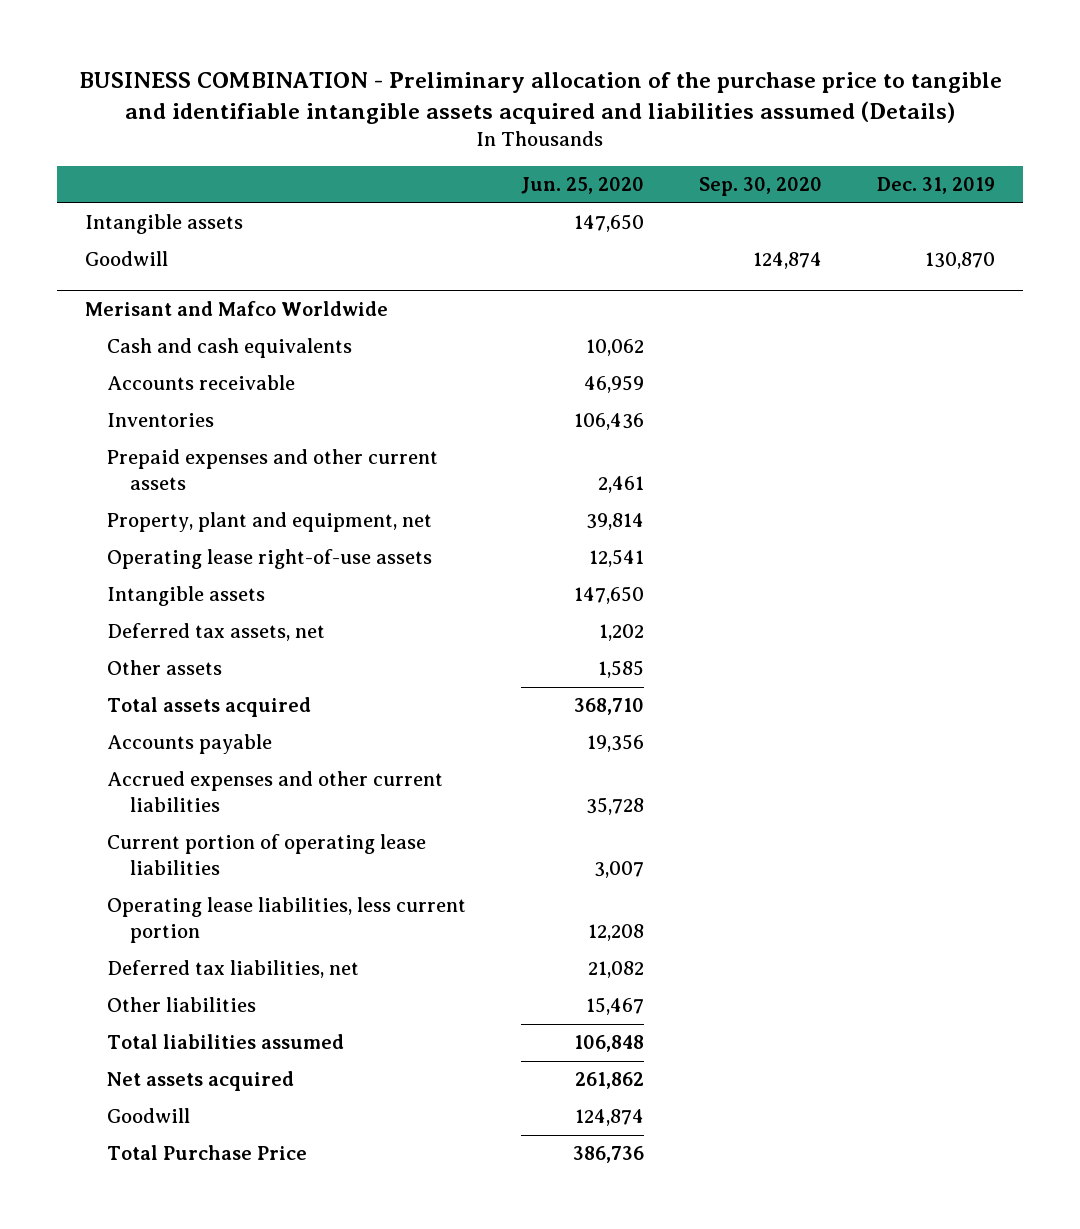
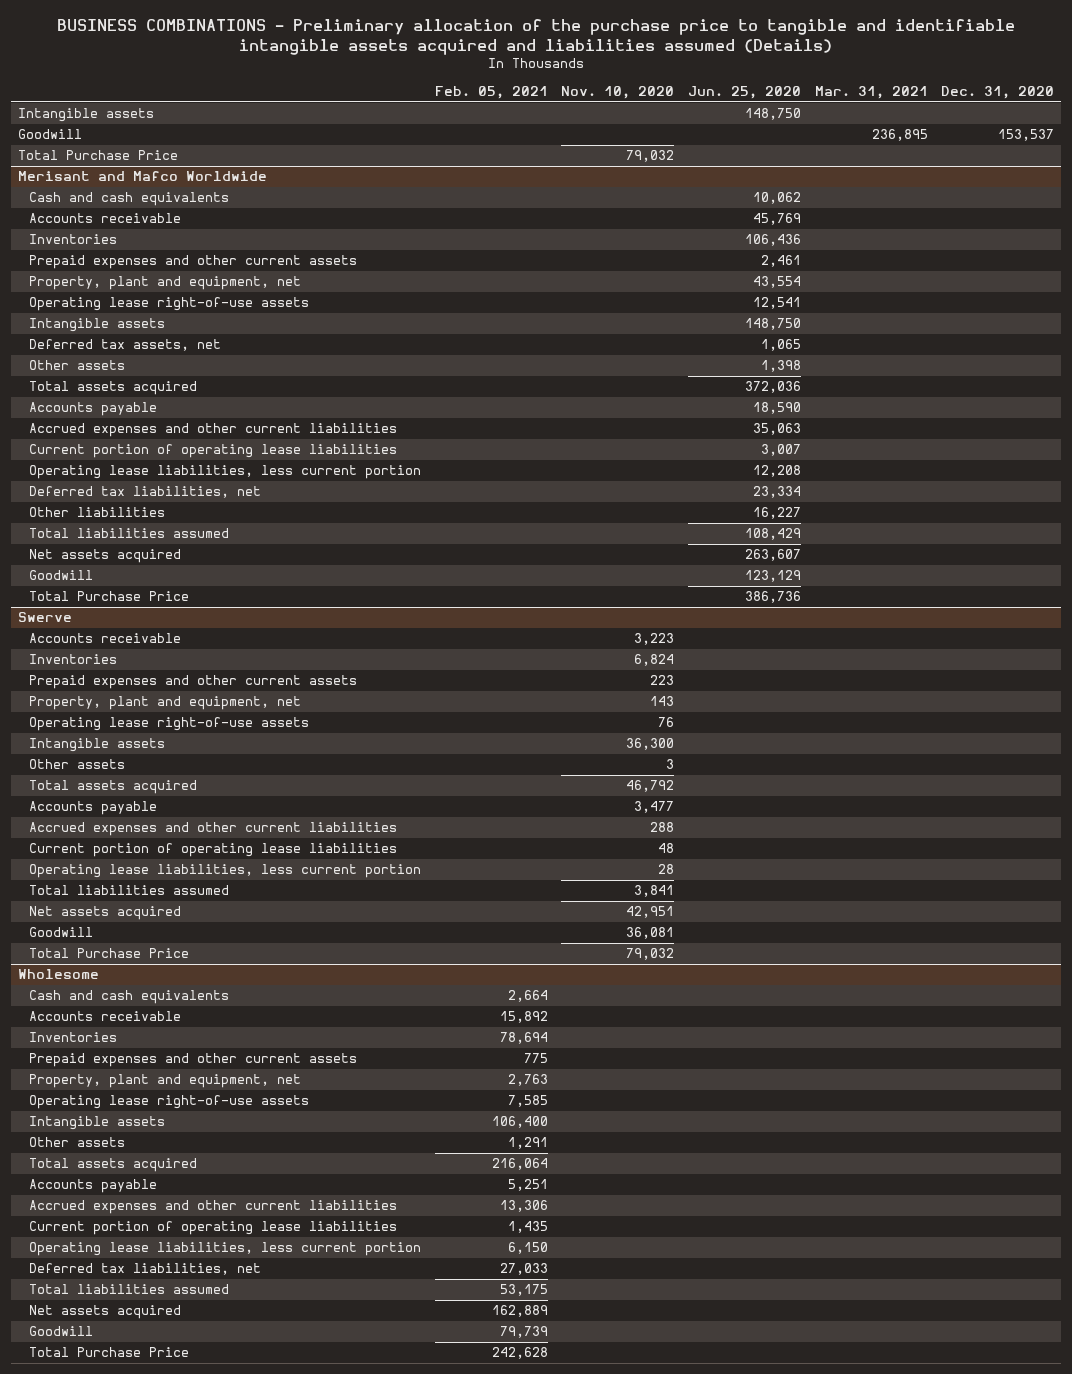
[79,72,1003,125] BUSINESS COMBINATION - Preliminary allocation of the purchase price to tangible and identifiable intangible assets acquired and liabilities assumed (Details) -> [56,18,1015,55] BUSINESS COMBINATIONS - Preliminary allocation of the purchase price to tangible and identifiable intangible assets acquired and liabilities assumed (Details)
[699,177,823,197] Sep. 30, 2020 -> none
[877,177,996,195] Dec. 31, 2019 -> none
none -> [434,86,548,100] Feb. 05, 2021
none -> [561,86,675,100] Nov. 10, 2020
none -> [814,86,928,100] Mar. 31, 2021
none -> [941,86,1055,100] Dec. 31, 2020
[574,214,645,233] 147,650 -> [744,108,801,121] 148,750
none -> [17,150,178,161] Total Purchase Price
[584,375,645,394] 46,959 -> [752,213,801,226] 45,769
[586,513,645,531] 39,814 -> [752,276,801,289] 43,554
[574,586,645,605] 147,650 -> [744,318,801,331] 148,750
[599,624,645,642] 1,202 -> [760,339,801,352] 1,065
[598,660,645,679] 1,585 -> [760,360,801,373] 1,398
[574,698,645,716] 368,710 -> [744,381,801,394] 372,036
[587,734,645,753] 19,356 -> [752,402,801,415] 18,590
[586,797,645,816] 35,728 -> [752,423,801,436] 35,063
[588,961,645,979] 21,082 -> [752,486,801,499] 23,334
[586,997,645,1016] 15,467 -> [752,507,801,520] 16,227
[574,1035,645,1053] 106,848 -> [744,528,801,541] 108,429
[575,1072,645,1090] 261,862 -> [744,549,801,562] 263,607
[575,1109,645,1127] 124,874 -> [744,570,801,583] 123,129
none -> [17,612,72,623] Swerve
none -> [29,633,182,644] Accounts receivable
none -> [29,654,118,665] Inventories
none -> [29,675,358,690] Prepaid expenses and other current assets
none -> [29,696,302,711] Property, plant and equipment, net
none -> [29,717,310,732] Operating lease right-of-use assets
none -> [29,738,166,753] Intangible assets
none -> [29,759,126,770] Other assets
none -> [29,780,198,795] Total assets acquired
none -> [29,801,158,816] Accounts payable
none -> [29,822,398,837] Accrued expenses and other current liabilities
none -> [29,843,398,858] Current portion of operating lease liabilities
none -> [29,864,422,879] Operating lease liabilities, less current portion
none -> [29,885,230,896] Total liabilities assumed
none -> [29,906,182,921] Net assets acquired
none -> [29,927,94,938] Goodwill
none -> [29,948,190,959] Total Purchase Price
none -> [17,969,99,980] Wholesome
none -> [29,990,230,1005] Cash and cash equivalents
none -> [29,1011,182,1022] Accounts receivable
none -> [29,1032,118,1043] Inventories
none -> [29,1053,358,1068] Prepaid expenses and other current assets
none -> [29,1074,302,1089] Property, plant and equipment, net
none -> [29,1095,310,1110] Operating lease right-of-use assets
none -> [29,1116,166,1131] Intangible assets
none -> [29,1137,126,1148] Other assets
none -> [29,1158,198,1173] Total assets acquired
none -> [29,1179,158,1194] Accounts payable
none -> [29,1200,398,1215] Accrued expenses and other current liabilities
none -> [29,1221,398,1236] Current portion of operating lease liabilities
none -> [29,1242,422,1257] Operating lease liabilities, less current portion
none -> [29,1263,262,1276] Deferred tax liabilities, net
none -> [29,1284,230,1295] Total liabilities assumed
none -> [29,1305,182,1320] Net assets acquired
none -> [29,1326,94,1337] Goodwill
none -> [29,1347,190,1358] Total Purchase Price

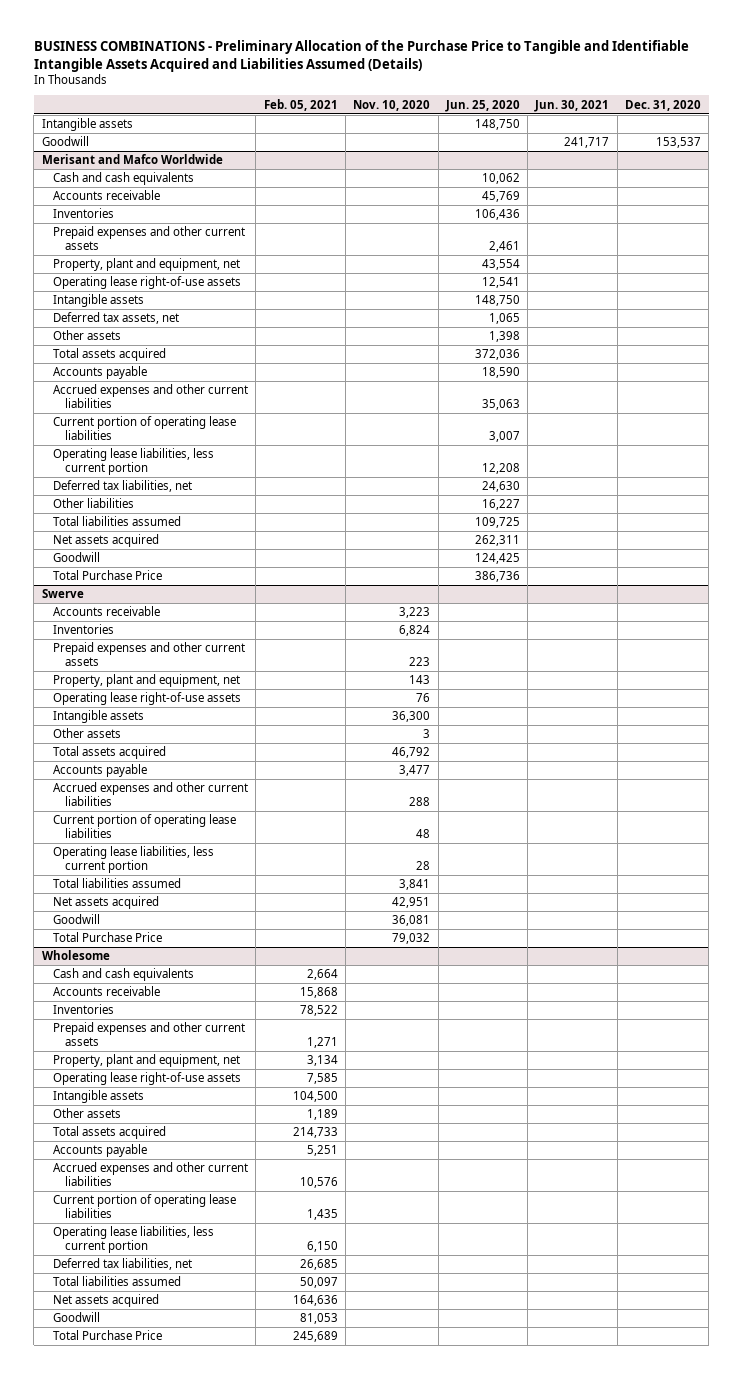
[56,18,1015,55] BUSINESS COMBINATIONS - Preliminary allocation of the purchase price to tangible and identifiable intangible assets acquired and liabilities assumed (Details) -> [33,40,689,72] BUSINESS COMBINATIONS - Preliminary Allocation of the Purchase Price to Tangible and Identifiable Intangible Assets Acquired and Liabilities Assumed (Details)
[814,86,928,100] Mar. 31, 2021 -> none
none -> [534,99,610,112] Jun. 30, 2021
[17,150,178,161] Total Purchase Price -> none
[752,486,801,499] 23,334 -> [481,481,520,493] 24,630
[744,528,801,541] 108,429 -> [474,517,520,529] 109,725
[744,549,801,562] 263,607 -> [474,535,520,547] 262,311
[744,570,801,583] 123,129 -> [474,553,520,565] 124,425
[499,1011,548,1024] 15,892 -> [299,987,338,999] 15,868
[499,1032,548,1045] 78,694 -> [299,1005,338,1017] 78,522
[523,1053,548,1064] 775 -> [306,1037,338,1049] 1,271
[507,1074,548,1087] 2,763 -> [306,1055,338,1067] 3,134
[491,1116,548,1129] 106,400 -> [292,1091,338,1103] 104,500
[507,1137,548,1150] 1,291 -> [306,1109,338,1121] 1,189
[491,1158,548,1171] 216,064 -> [292,1127,338,1139] 214,733
[499,1200,548,1213] 13,306 -> [299,1177,338,1189] 10,576
[499,1263,548,1276] 27,033 -> [299,1259,338,1271] 26,685
[499,1284,548,1297] 53,175 -> [299,1277,338,1289] 50,097
[491,1305,548,1318] 162,889 -> [292,1295,338,1307] 164,636
[499,1326,548,1339] 79,739 -> [299,1313,338,1325] 81,053
[491,1347,548,1360] 242,628 -> [292,1331,338,1343] 245,689

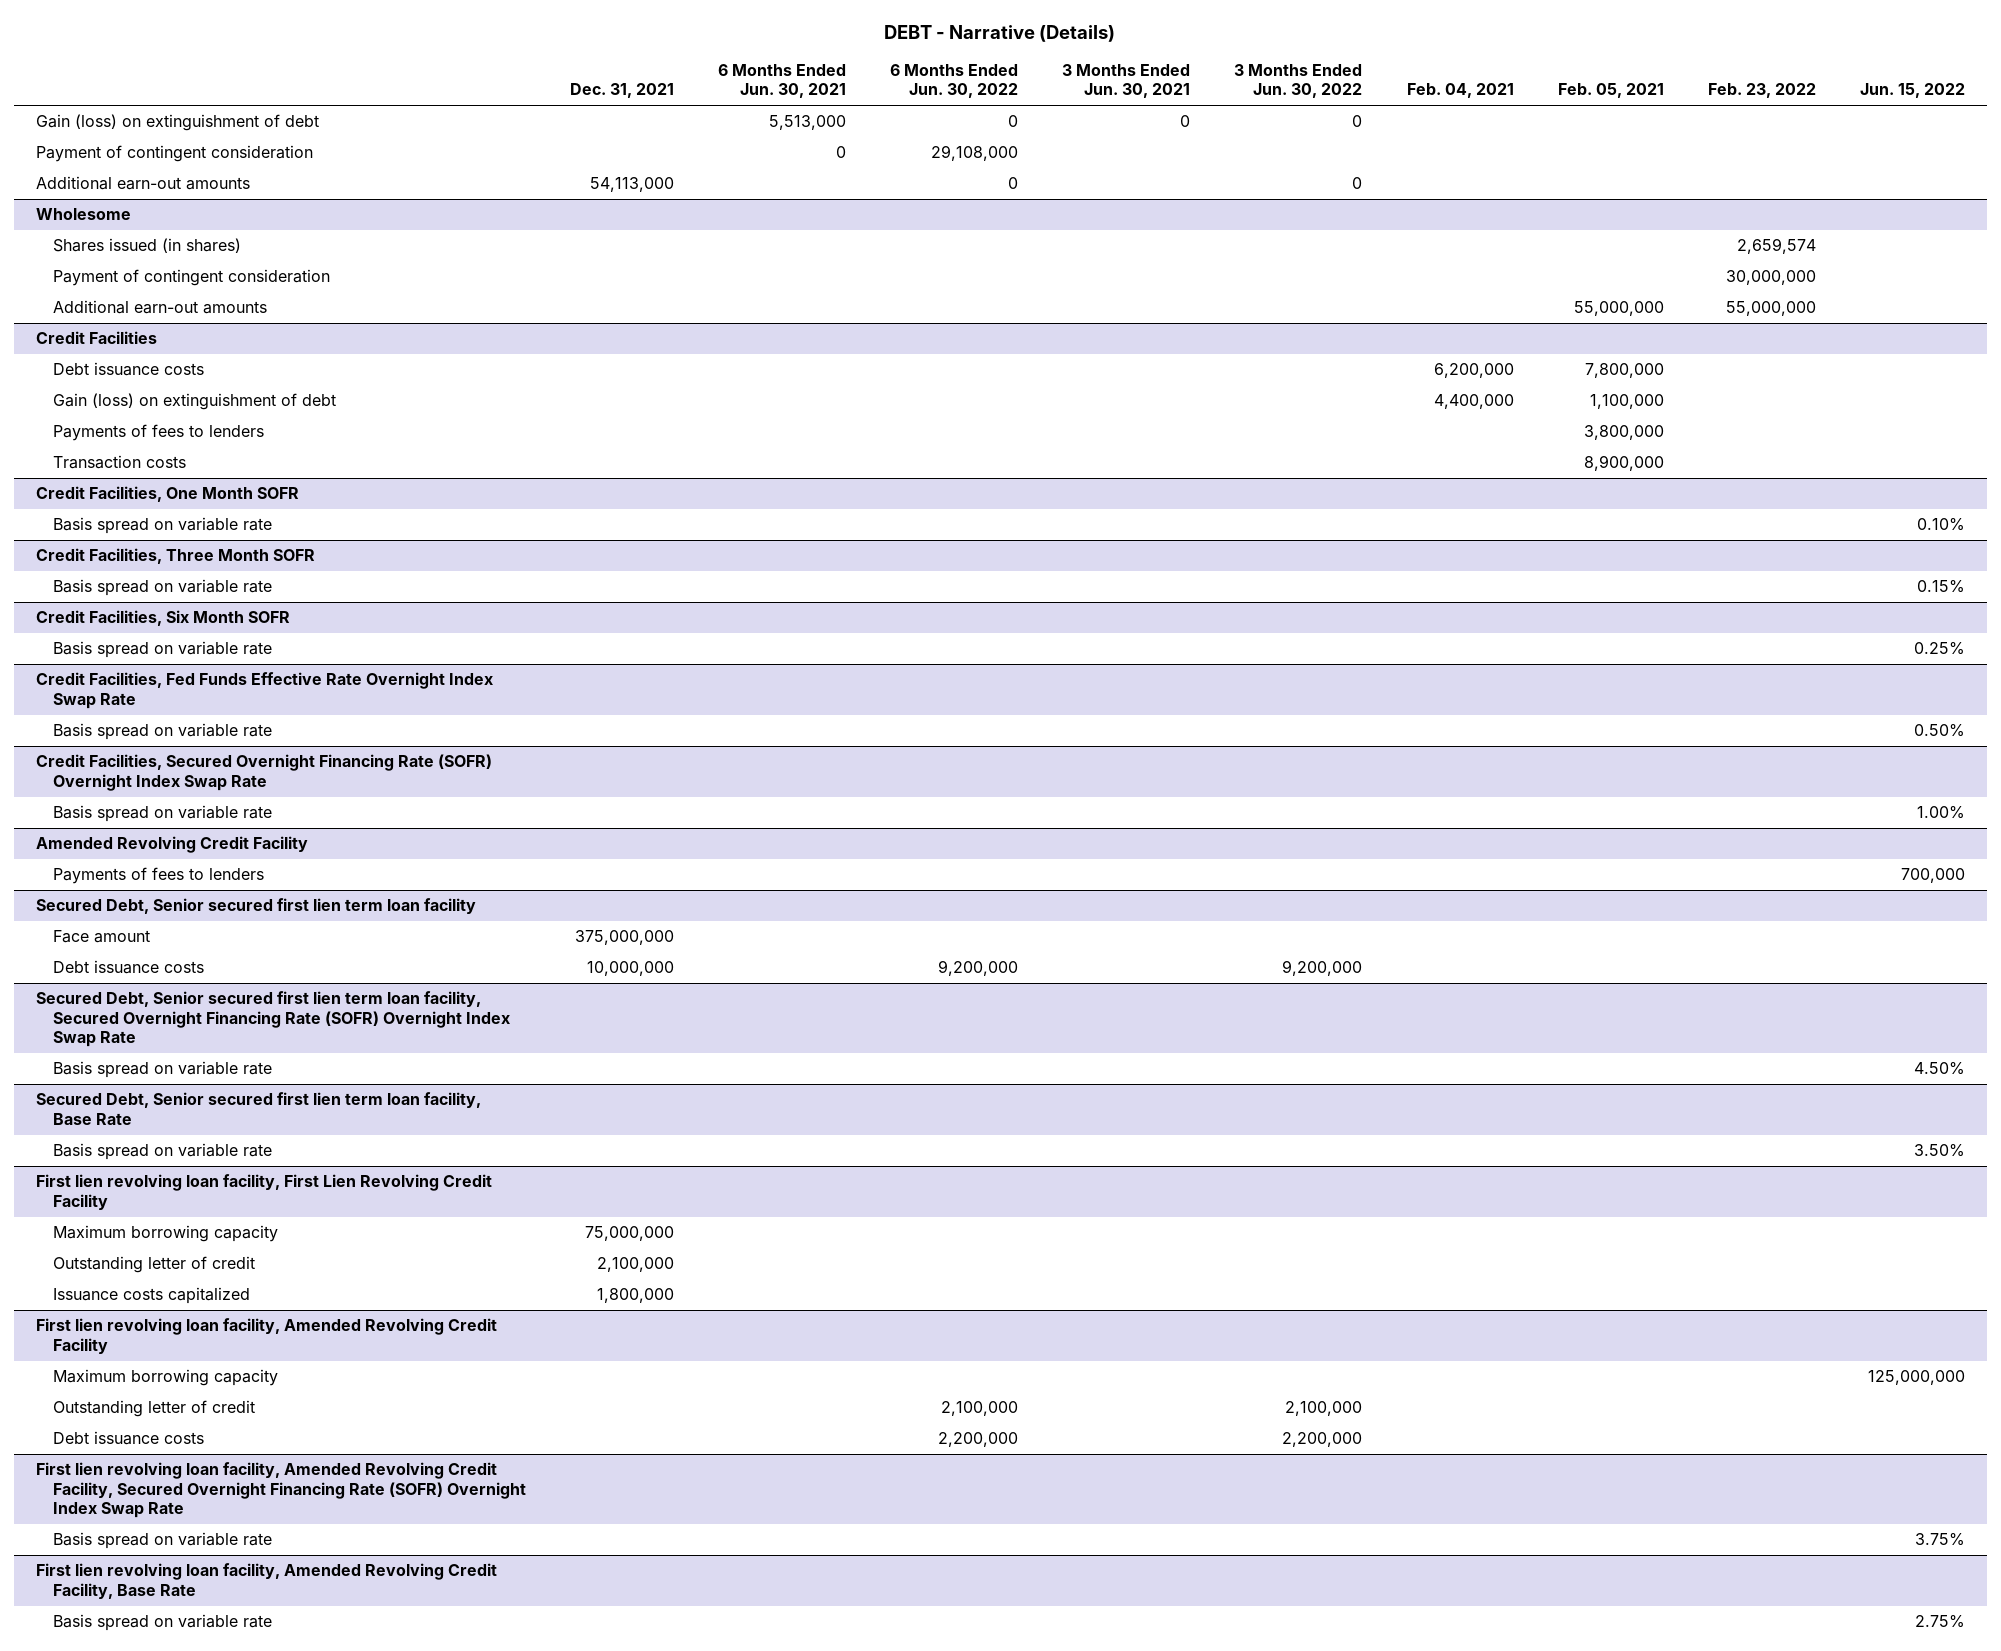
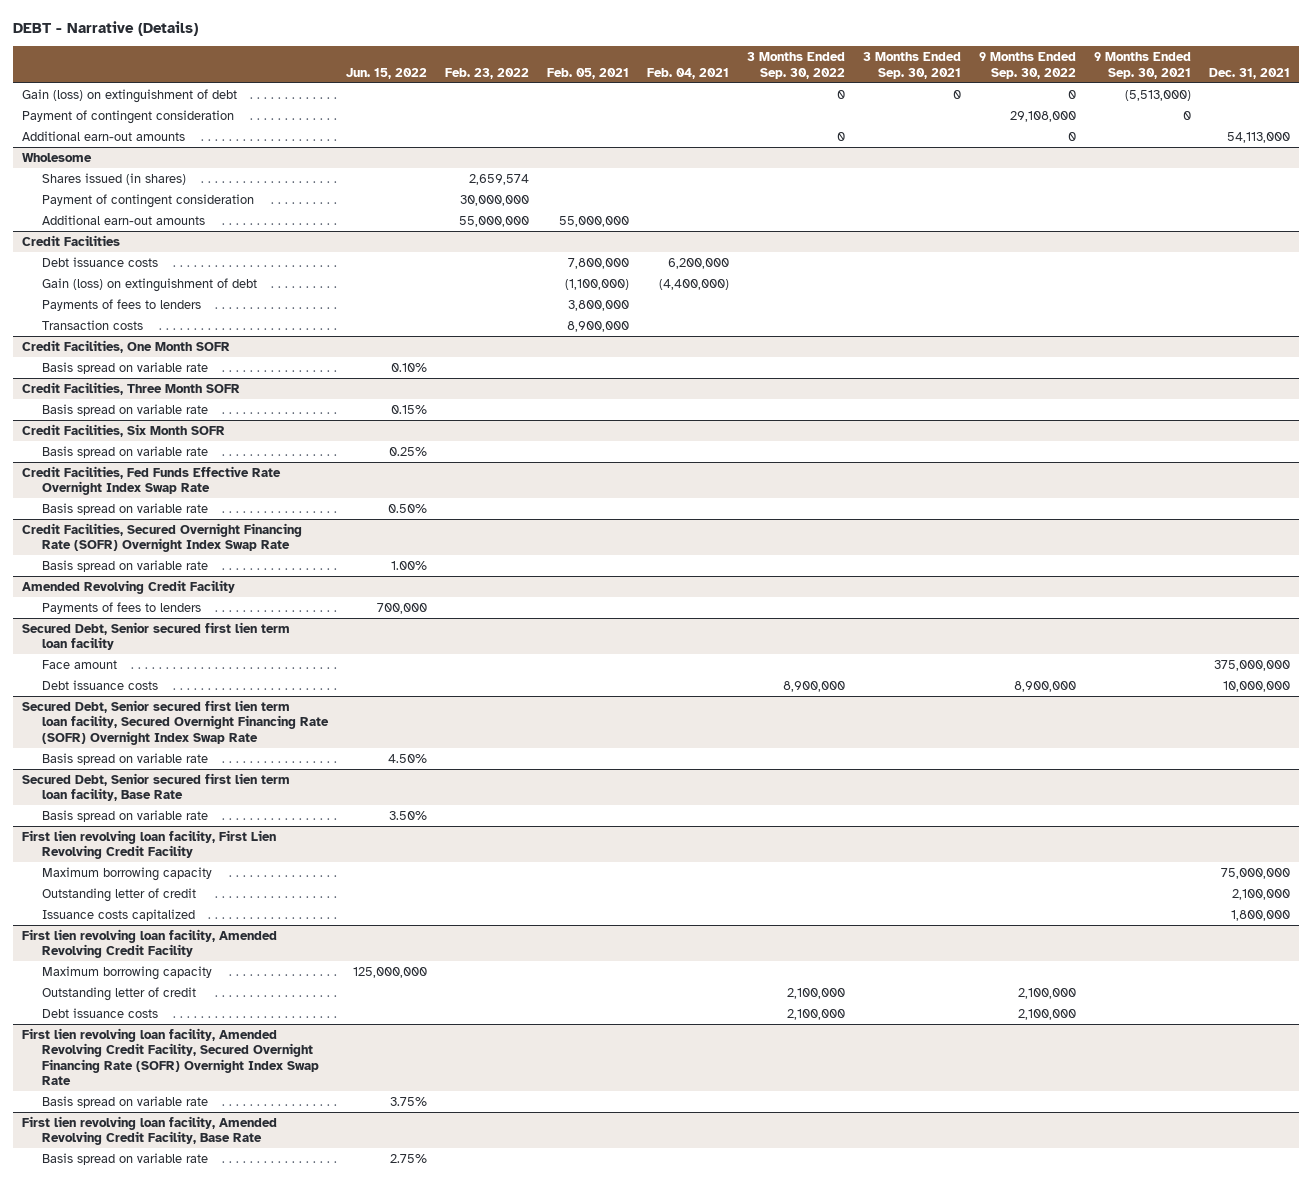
[718,63,847,99] 6 Months Ended Jun. 30, 2021 -> none
[890,63,1019,99] 6 Months Ended Jun. 30, 2022 -> none
[1062,63,1191,99] 3 Months Ended Jun. 30, 2021 -> none
[1234,63,1363,99] 3 Months Ended Jun. 30, 2022 -> none
none -> [747,52,846,79] 3 Months Ended Sep. 30, 2022
none -> [863,52,962,79] 3 Months Ended Sep. 30, 2021
none -> [979,52,1077,79] 9 Months Ended Sep. 30, 2022
none -> [1094,52,1192,79] 9 Months Ended Sep. 30, 2021
[1433,394,1514,410] 4,400,000 -> [659,278,730,290] (4,400,000)
[1589,394,1664,410] 1,100,000 -> [565,278,630,290] (1,100,000)

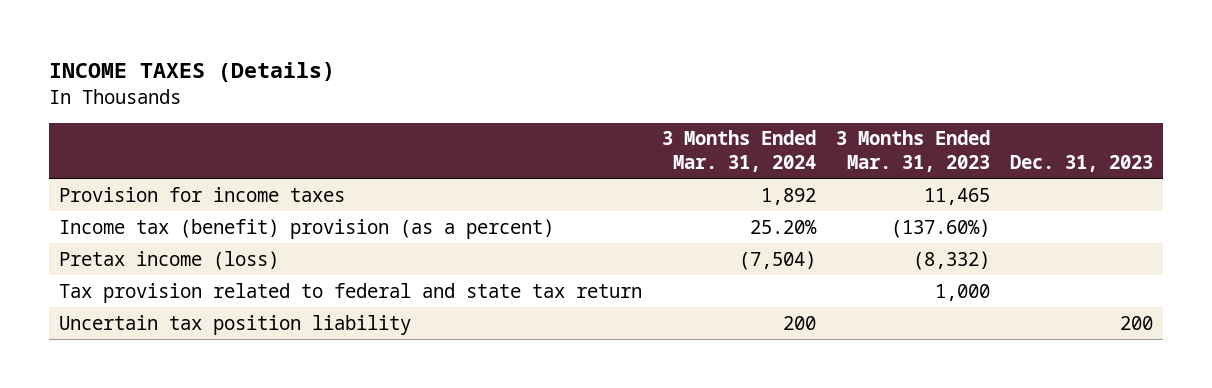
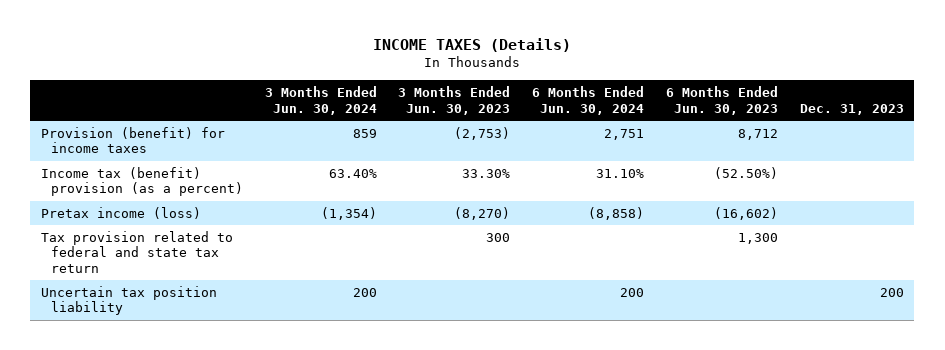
[661,130,816,173] 3 Months Ended Mar. 31, 2024 -> none
[835,130,990,173] 3 Months Ended Mar. 31, 2023 -> none
none -> [264,86,377,115] 3 Months Ended Jun. 30, 2024
none -> [398,86,511,115] 3 Months Ended Jun. 30, 2023
none -> [532,86,645,115] 6 Months Ended Jun. 30, 2024
none -> [665,86,778,115] 6 Months Ended Jun. 30, 2023
[58,186,345,202] Provision for income taxes -> [41,126,226,154] Provision (benefit) for income taxes

